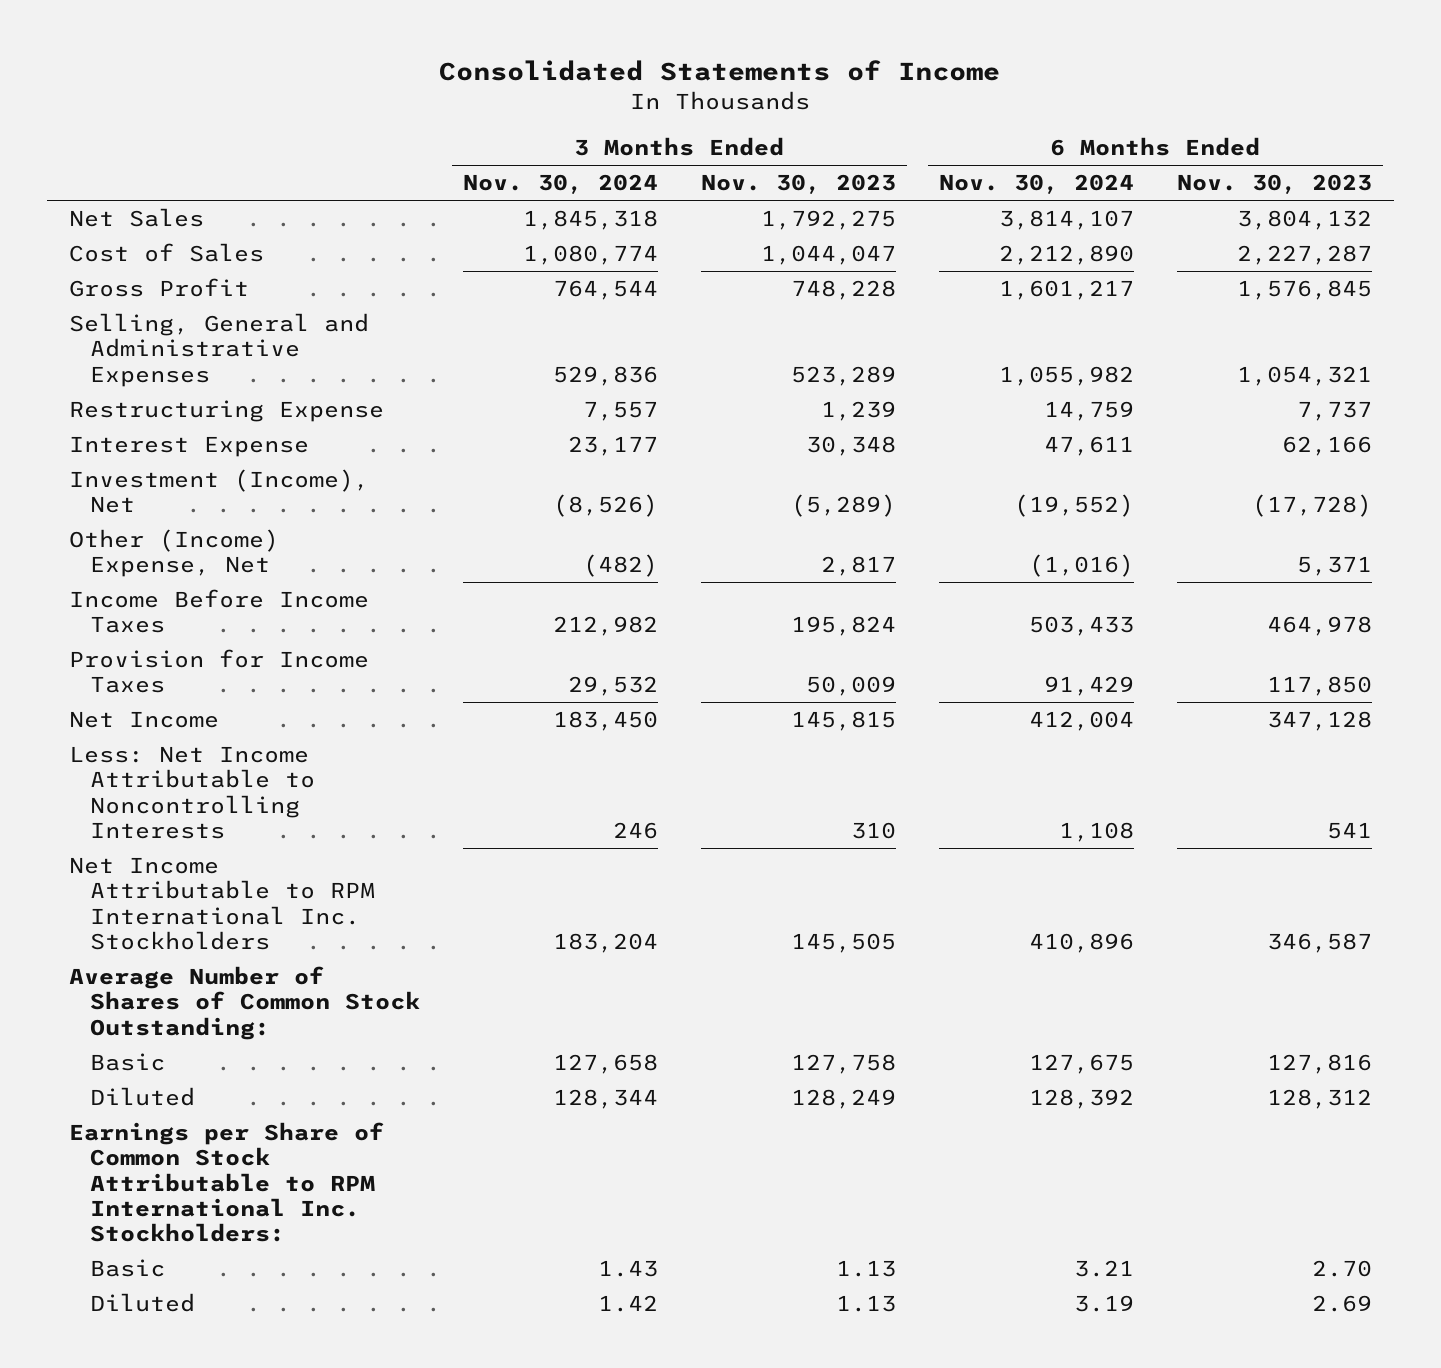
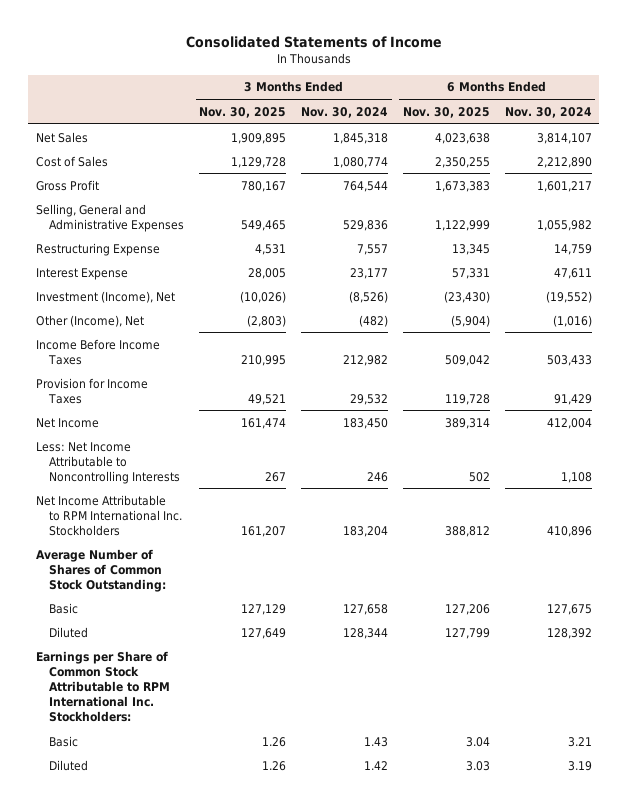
[700,174,896,195] Nov. 30, 2023 -> none
[1176,174,1372,195] Nov. 30, 2023 -> none
none -> [199,106,287,118] Nov. 30, 2025
none -> [402,106,490,118] Nov. 30, 2025
[68,528,279,578] Other (Income) Expense, Net -> [35,314,144,327] Other (Income), Net

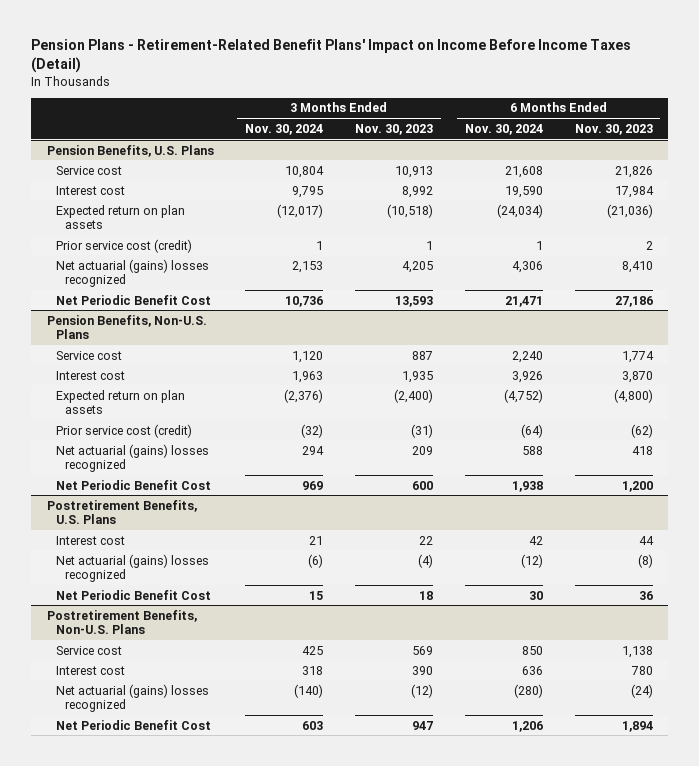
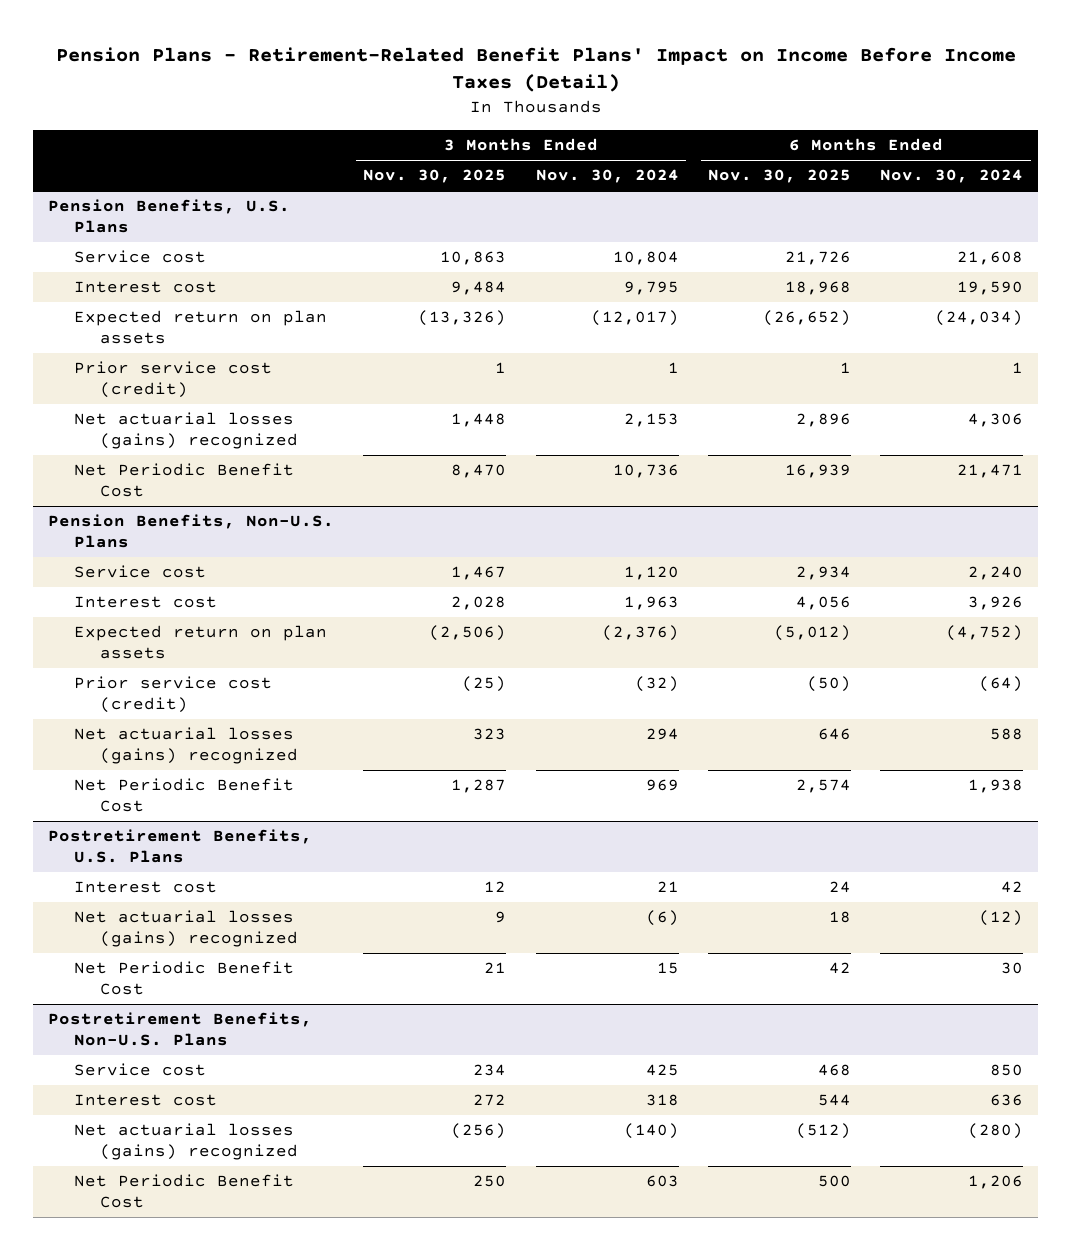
[355,123,434,135] Nov. 30, 2023 -> none
[574,123,653,135] Nov. 30, 2023 -> none
none -> [363,169,507,184] Nov. 30, 2025
none -> [708,169,852,184] Nov. 30, 2025
[55,258,209,287] Net actuarial (gains) losses recognized -> [73,412,298,449] Net actuarial losses (gains) recognized
[55,443,209,472] Net actuarial (gains) losses recognized -> [73,727,298,764] Net actuarial losses (gains) recognized
[55,553,209,582] Net actuarial (gains) losses recognized -> [73,910,298,947] Net actuarial losses (gains) recognized
[55,683,209,712] Net actuarial (gains) losses recognized -> [73,1123,298,1160] Net actuarial losses (gains) recognized

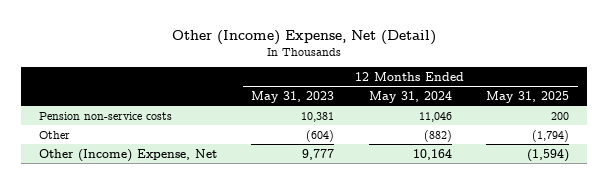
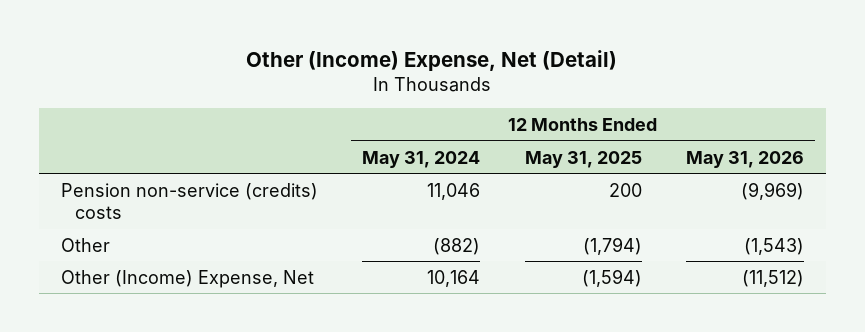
[251,90,335,103] May 31, 2023 -> none
none -> [685,150,804,168] May 31, 2026
[38,111,172,120] Pension non-service costs -> [61,182,319,220] Pension non-service (credits) costs

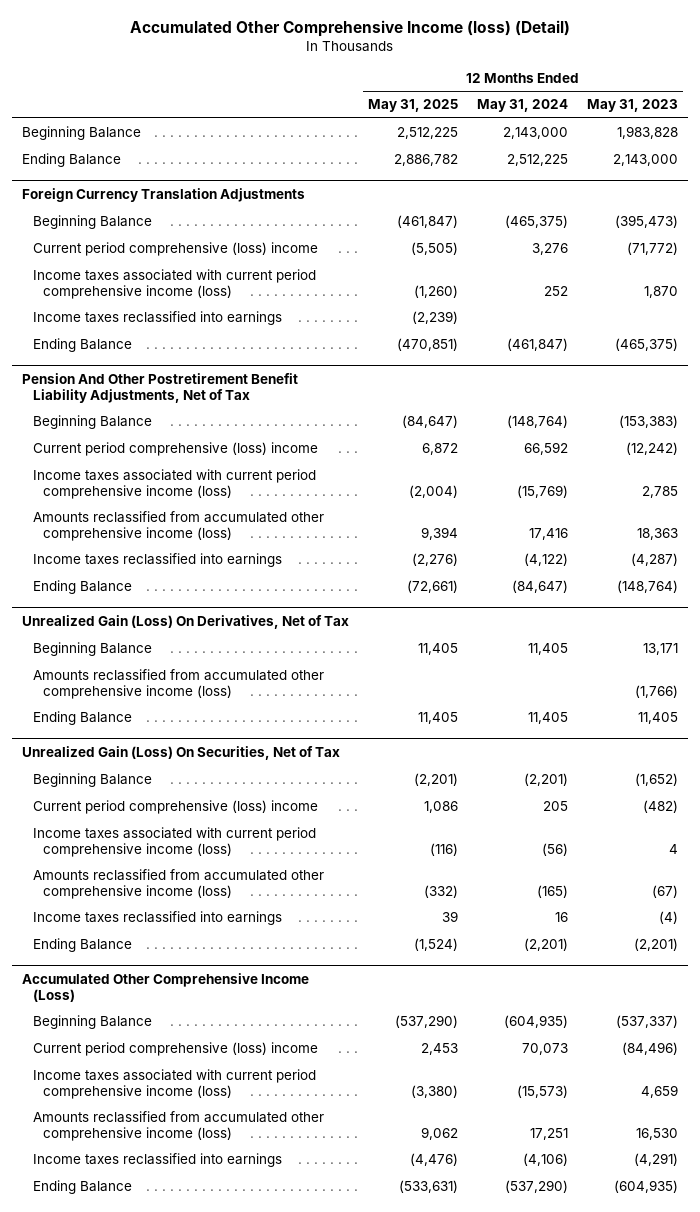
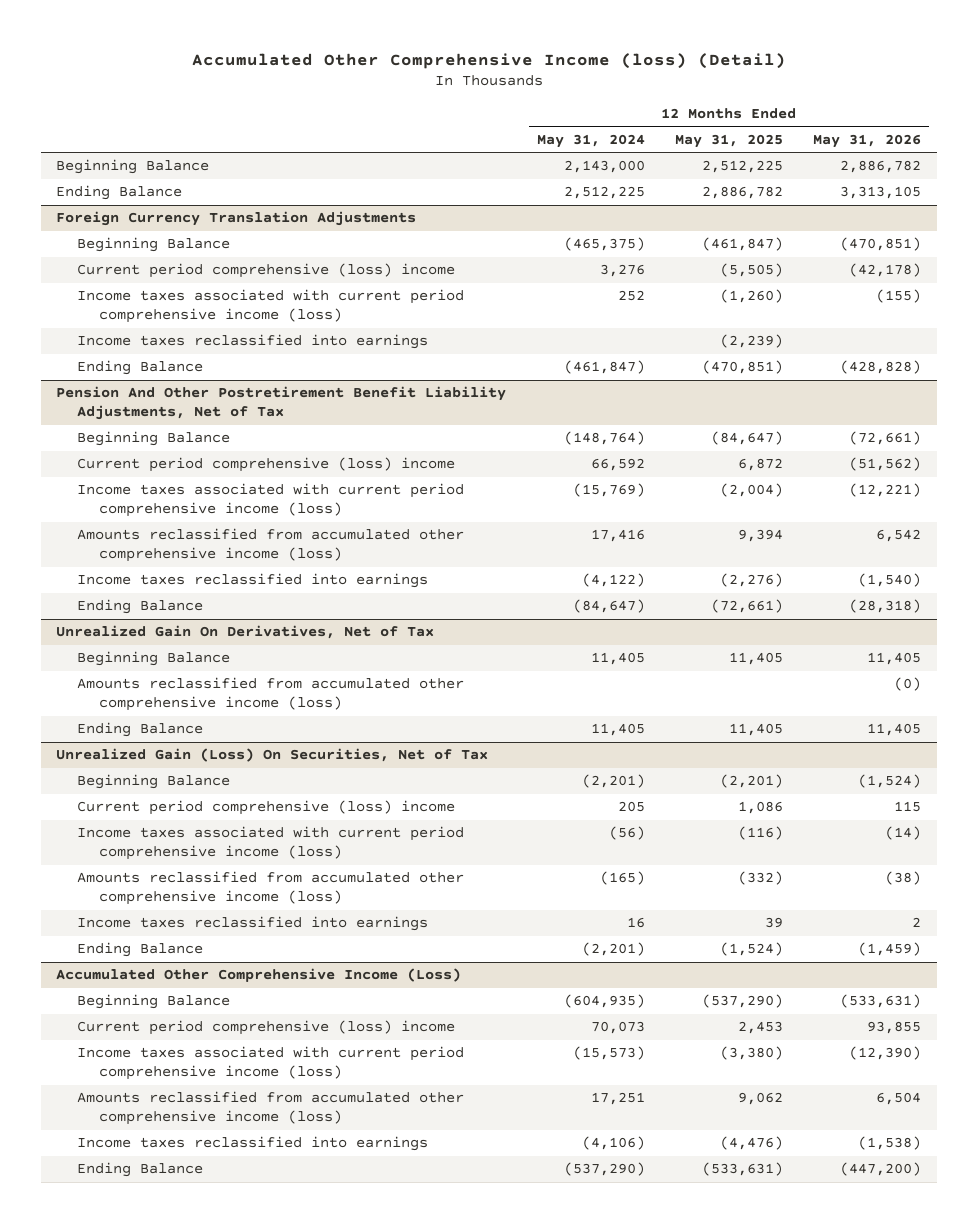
[587,99,679,113] May 31, 2023 -> none
none -> [813,133,922,148] May 31, 2026
[21,615,349,630] Unrealized Gain (Loss) On Derivatives, Net of Tax -> [56,625,435,640] Unrealized Gain On Derivatives, Net of Tax

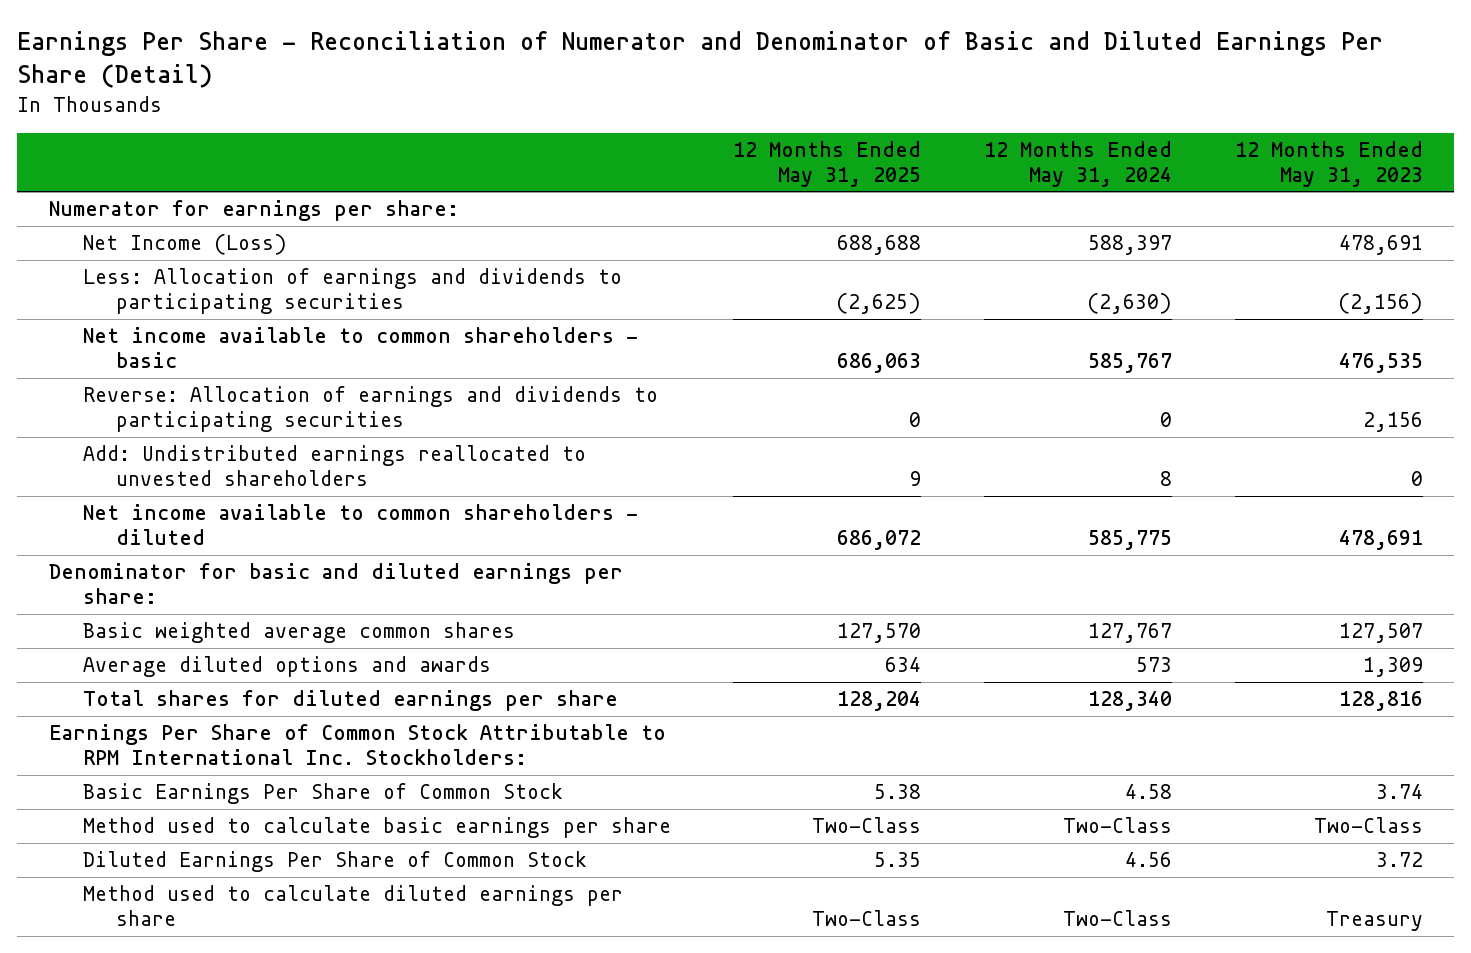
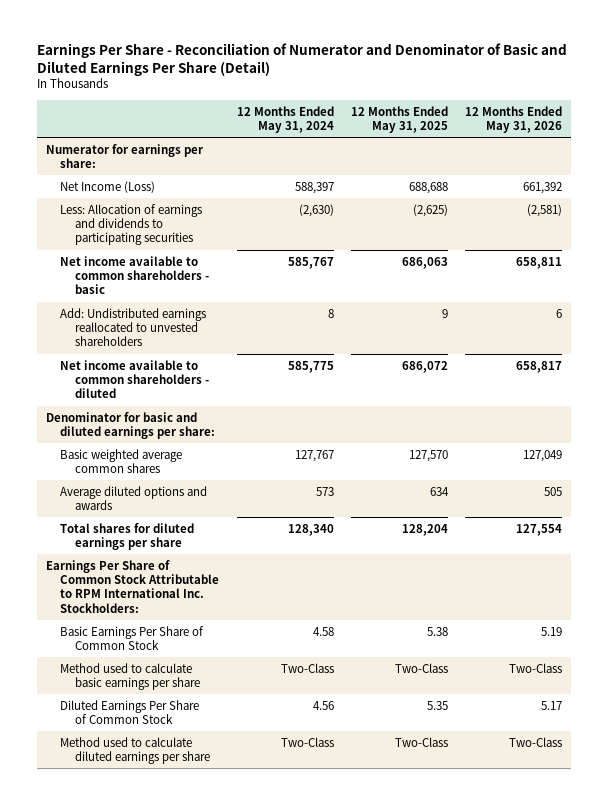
[1234,140,1423,187] 12 Months Ended May 31, 2023 -> none
none -> [465,105,563,134] 12 Months Ended May 31, 2026
[82,386,658,433] Reverse: Allocation of earnings and dividends to participating securities -> none

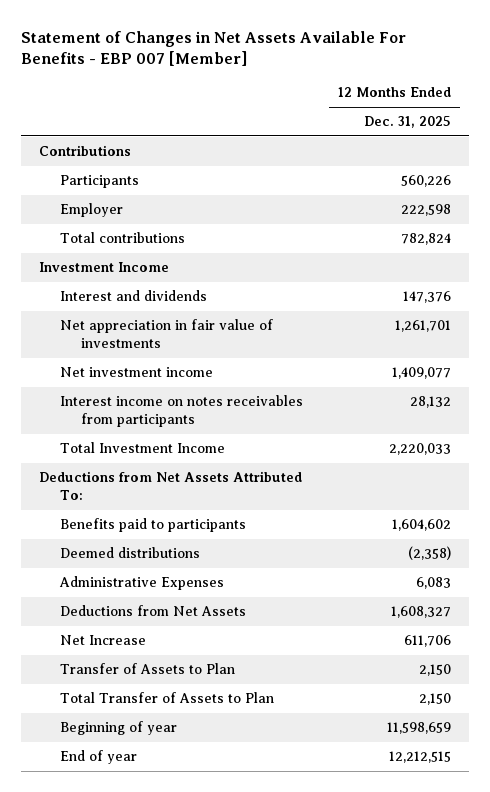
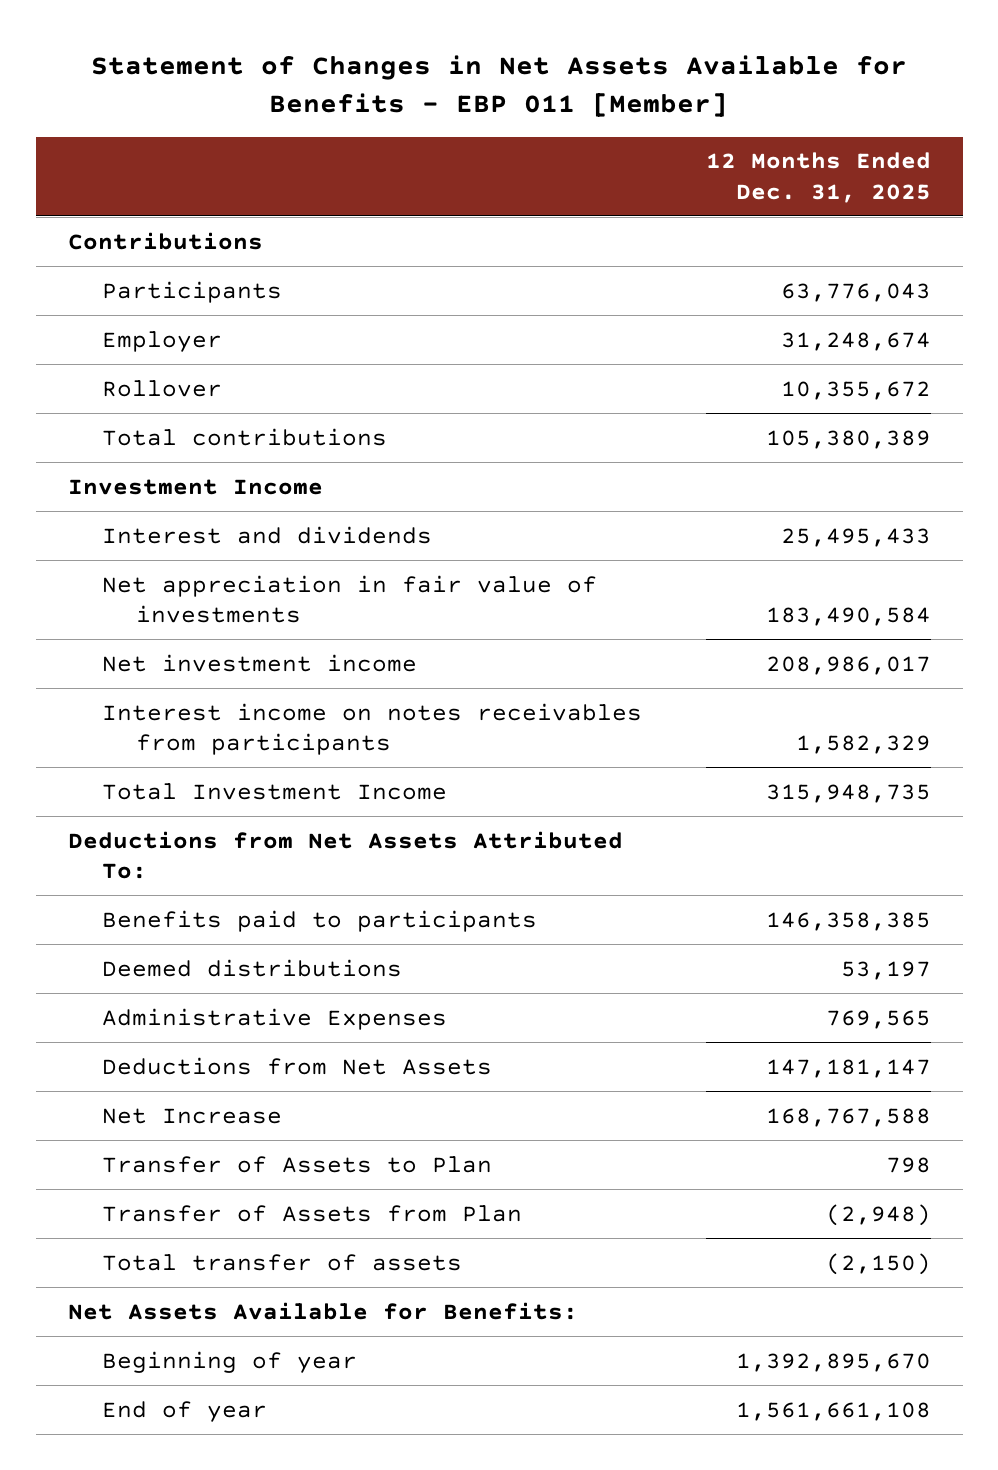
[21,30,407,67] Statement of Changes in Net Assets Available For Benefits - EBP 007 [Member] -> [91,55,908,118] Statement of Changes in Net Assets Available for Benefits - EBP 011 [Member]
[401,175,452,188] 560,226 -> [780,282,931,302] 63,776,043
[401,204,452,217] 222,598 -> [780,331,931,351] 31,248,674
none -> [101,379,222,397] Rollover
[401,233,452,246] 782,824 -> [765,429,931,449] 105,380,389
[403,291,452,304] 147,376 -> [780,527,931,547] 25,495,433
[395,320,452,333] 1,261,701 -> [765,606,931,626] 183,490,584
[392,367,452,380] 1,409,077 -> [765,655,931,675] 208,986,017
[410,396,452,409] 28,132 -> [795,734,931,754] 1,582,329
[389,443,452,456] 2,220,033 -> [765,783,931,803] 315,948,735
[392,519,452,532] 1,604,602 -> [765,911,931,931] 146,358,385
[408,546,452,561] (2,358) -> [840,960,931,980] 53,197
[416,577,452,590] 6,083 -> [825,1009,931,1029] 769,565
[391,606,452,619] 1,608,327 -> [765,1058,931,1078] 147,181,147
[404,635,452,648] 611,706 -> [765,1107,931,1127] 168,767,588
[419,664,452,677] 2,150 -> [885,1156,931,1173] 798
none -> [101,1204,522,1222] Transfer of Assets from Plan
[59,692,274,704] Total Transfer of Assets to Plan -> [101,1253,462,1271] Total transfer of assets
[419,693,452,706] 2,150 -> [825,1252,931,1275] (2,150)
none -> [67,1301,578,1320] Net Assets Available for Benefits:
[387,722,452,735] 11,598,659 -> [735,1352,931,1372] 1,392,895,670
[389,751,452,764] 12,212,515 -> [735,1401,931,1421] 1,561,661,108

